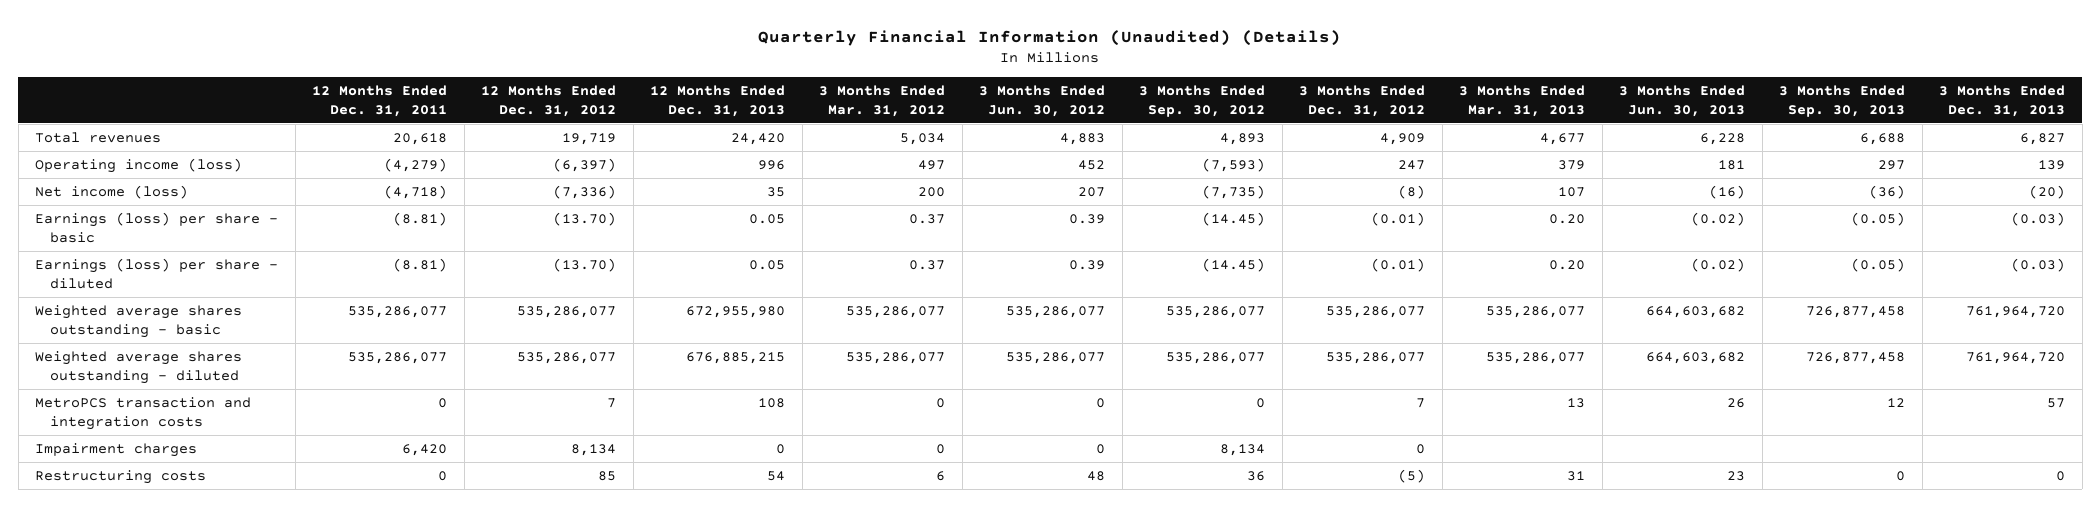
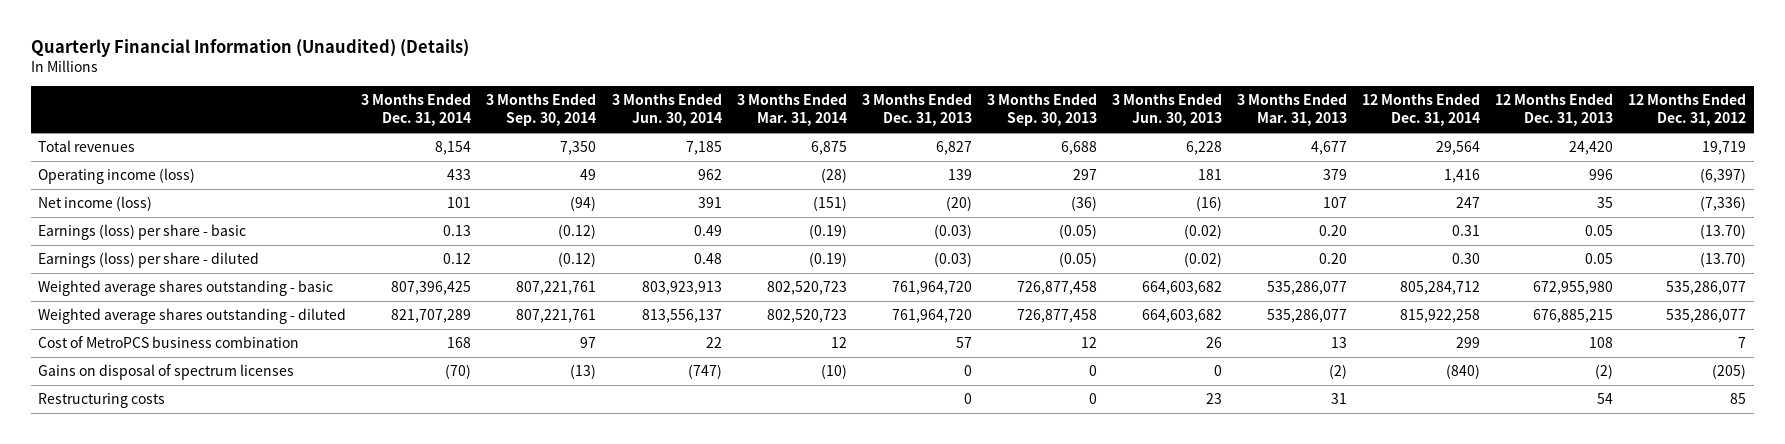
[312,84,448,117] 12 Months Ended Dec. 31, 2011 -> none
[819,84,946,117] 3 Months Ended Mar. 31, 2012 -> none
[979,84,1106,117] 3 Months Ended Jun. 30, 2012 -> none
[1139,84,1266,117] 3 Months Ended Sep. 30, 2012 -> none
[1299,84,1426,117] 3 Months Ended Dec. 31, 2012 -> none
none -> [361,93,472,127] 3 Months Ended Dec. 31, 2014
none -> [486,93,597,127] 3 Months Ended Sep. 30, 2014
none -> [611,93,722,127] 3 Months Ended Jun. 30, 2014
none -> [736,93,847,127] 3 Months Ended Mar. 31, 2014
none -> [1362,93,1481,127] 12 Months Ended Dec. 31, 2014
[35,443,198,458] Impairment charges -> none
[35,397,252,430] MetroPCS transaction and integration costs -> [38,336,300,349] Cost of MetroPCS business combination
none -> [38,364,295,381] Gains on disposal of spectrum licenses

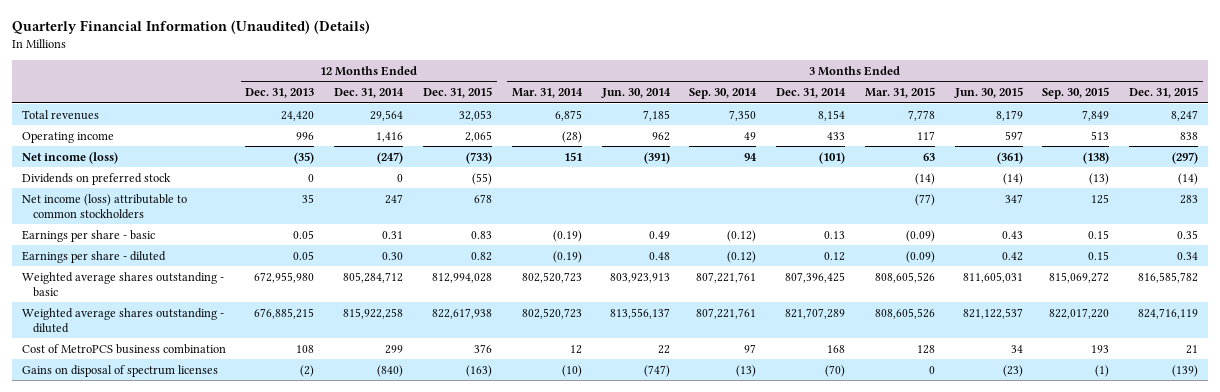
[861,93,972,127] 3 Months Ended Dec. 31, 2013 -> none
[986,93,1097,127] 3 Months Ended Sep. 30, 2013 -> none
[1111,93,1222,127] 3 Months Ended Jun. 30, 2013 -> none
[1237,93,1348,127] 3 Months Ended Mar. 31, 2013 -> none
[1628,93,1747,127] 12 Months Ended Dec. 31, 2012 -> none
none -> [423,87,493,99] Dec. 31, 2015
none -> [864,87,935,99] Mar. 31, 2015
none -> [953,87,1023,99] Jun. 30, 2015
none -> [1042,87,1110,100] Sep. 30, 2015
none -> [1129,87,1199,99] Dec. 31, 2015
[38,168,196,185] Operating income (loss) -> [21,131,114,143] Operating income
[447,197,472,209] 101 -> [819,151,846,164] (101)
[570,196,597,212] (94) -> [744,152,758,161] 94
[697,197,722,209] 391 -> [643,151,670,164] (391)
[812,196,847,212] (151) -> [563,151,582,161] 151
[1456,197,1481,209] 247 -> [377,151,404,164] (247)
[1597,197,1614,209] 35 -> [294,151,315,164] (35)
none -> [21,172,171,185] Dividends on preferred stock
none -> [21,193,187,219] Net income (loss) attributable to common stockholders
[38,224,247,241] Earnings (loss) per share - basic -> [21,229,155,242] Earnings per share - basic
[38,252,260,269] Earnings (loss) per share - diluted -> [21,250,166,263] Earnings per share - diluted
[38,393,166,409] Restructuring costs -> none

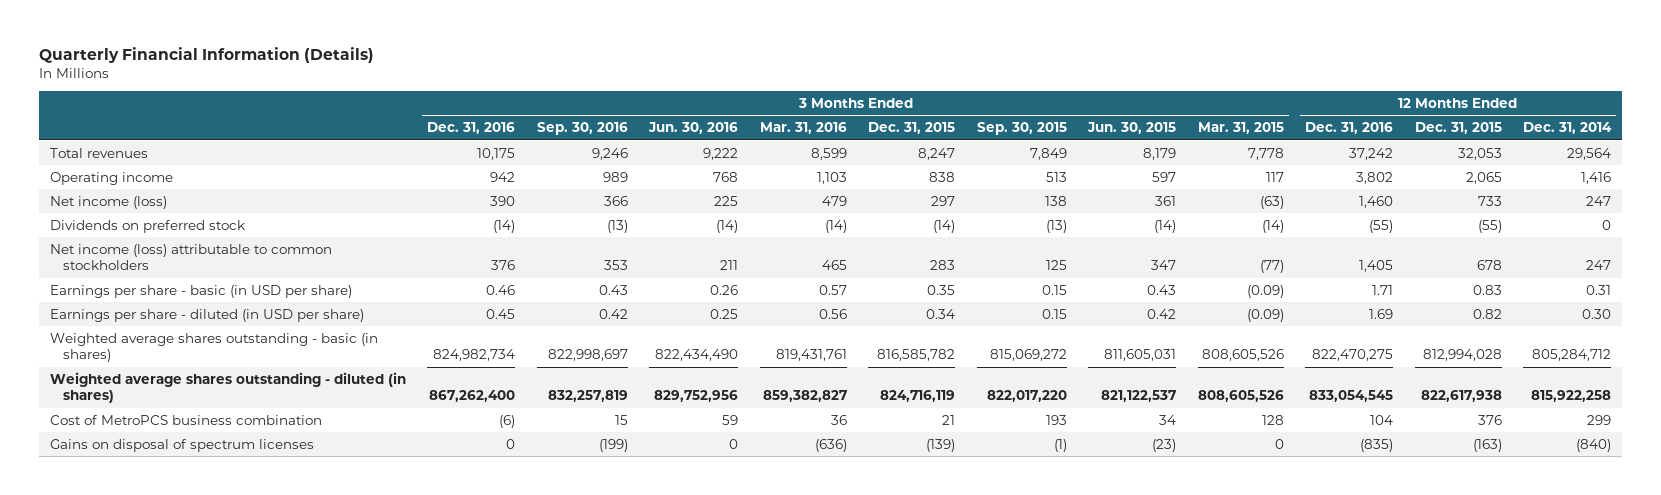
[11,20,370,35] Quarterly Financial Information (Unaudited) (Details) -> [39,46,375,63] Quarterly Financial Information (Details)
[245,88,315,99] Dec. 31, 2013 -> none
[511,88,583,99] Mar. 31, 2014 -> none
[600,88,671,99] Jun. 30, 2014 -> none
[689,88,758,100] Sep. 30, 2014 -> none
[776,88,847,99] Dec. 31, 2014 -> none
none -> [427,122,516,135] Dec. 31, 2016
none -> [536,122,628,136] Sep. 30, 2016
none -> [648,122,739,135] Jun. 30, 2016
none -> [759,122,847,135] Mar. 31, 2016
none -> [1305,122,1394,135] Dec. 31, 2016
[377,151,404,164] (247) -> [1586,195,1612,206] 247
[466,151,493,164] (733) -> [1477,195,1502,206] 733
[922,152,935,161] 63 -> [1259,195,1284,209] (63)
[996,151,1023,164] (361) -> [1155,195,1177,206] 361
[1083,151,1110,164] (138) -> [1044,195,1067,206] 138
[1172,151,1199,164] (297) -> [931,195,956,206] 297
[21,229,155,242] Earnings per share - basic -> [49,284,352,298] Earnings per share - basic (in USD per share)
[21,250,166,263] Earnings per share - diluted -> [49,308,364,322] Earnings per share - diluted (in USD per share)
[21,271,224,297] Weighted average shares outstanding - basic -> [49,332,378,363] Weighted average shares outstanding - basic (in shares)
[21,307,224,333] Weighted average shares outstanding - diluted -> [49,371,406,404] Weighted average shares outstanding - diluted (in shares)

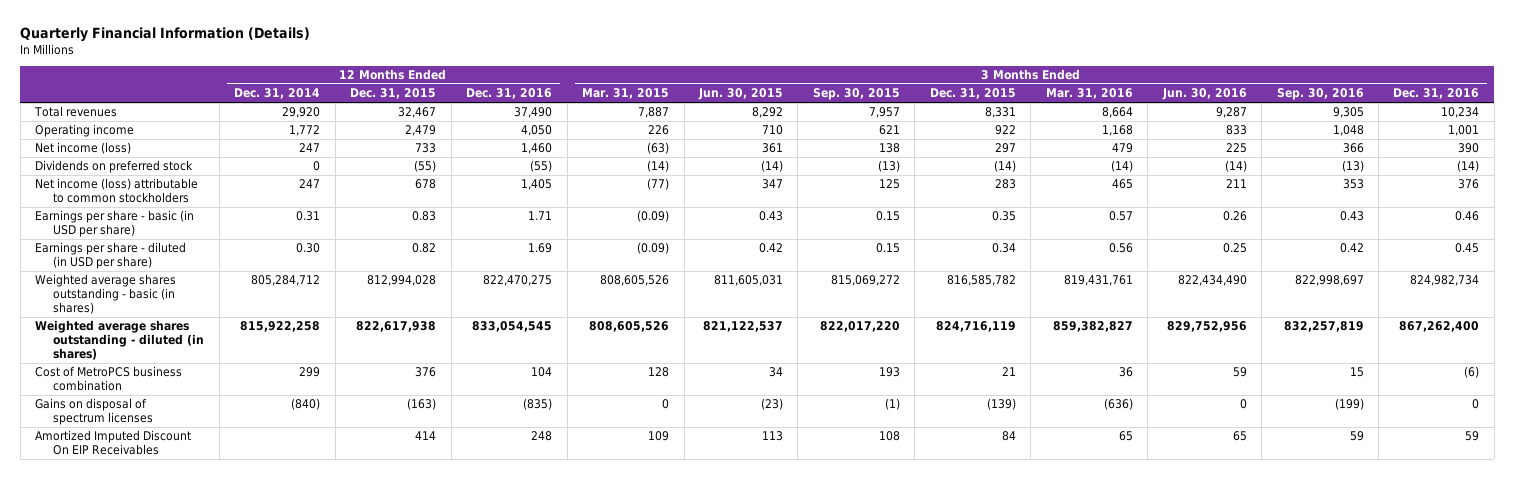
[477,147,516,160] 10,175 -> [1441,107,1480,119] 10,234
[591,147,628,160] 9,246 -> [1332,107,1364,119] 9,305
[703,147,739,160] 9,222 -> [1215,107,1247,119] 9,287
[810,147,847,160] 8,599 -> [1101,107,1133,119] 8,664
[918,147,956,160] 8,247 -> [984,107,1016,119] 8,331
[1029,147,1067,160] 7,849 -> [868,107,900,119] 7,957
[1143,147,1177,160] 8,179 -> [752,107,784,119] 8,292
[1247,147,1284,160] 7,778 -> [638,107,670,119] 7,887
[1349,147,1394,160] 37,242 -> [514,107,553,119] 37,490
[1457,147,1502,160] 32,053 -> [398,107,437,119] 32,467
[1567,147,1612,160] 29,564 -> [282,107,321,119] 29,920
[490,171,516,182] 942 -> [1448,125,1480,137] 1,001
[602,171,628,182] 989 -> [1332,125,1364,137] 1,048
[713,171,739,182] 768 -> [1225,125,1247,136] 833
[816,171,847,184] 1,103 -> [1101,125,1133,137] 1,168
[929,171,956,182] 838 -> [994,125,1016,136] 922
[1045,171,1067,182] 513 -> [878,125,900,136] 621
[1152,171,1177,182] 597 -> [762,125,784,136] 710
[1265,171,1284,182] 117 -> [648,125,670,136] 226
[1356,171,1394,184] 3,802 -> [521,125,553,137] 4,050
[1465,171,1502,184] 2,065 -> [405,125,437,137] 2,479
[1581,171,1612,184] 1,416 -> [289,125,321,137] 1,772
none -> [35,430,192,456] Amortized Imputed Discount On EIP Receivables

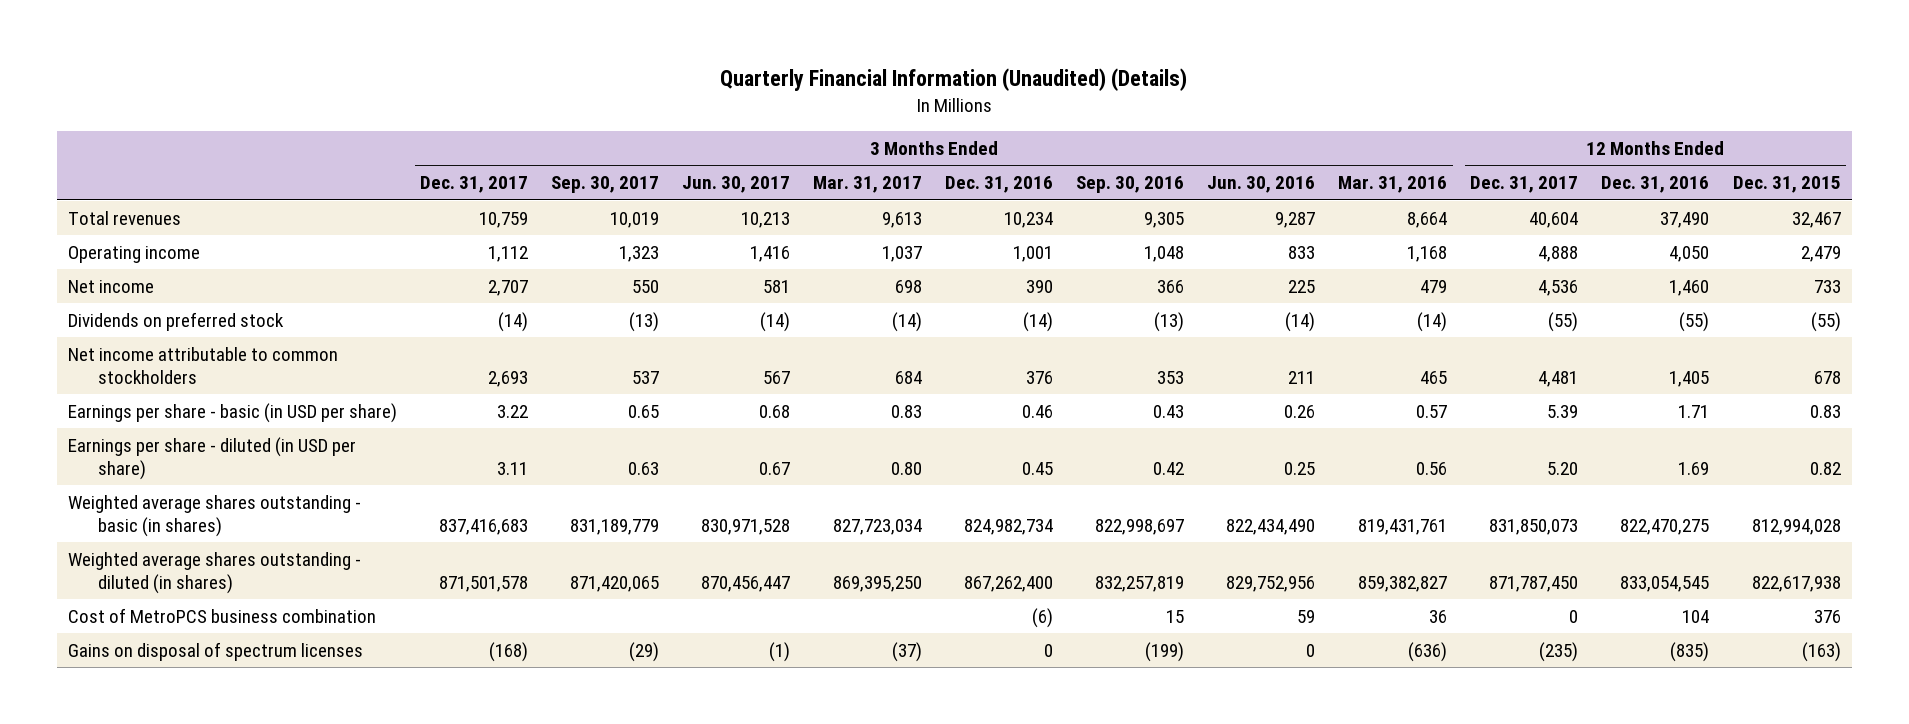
[20,27,311,43] Quarterly Financial Information (Details) -> [720,68,1188,92] Quarterly Financial Information (Unaudited) (Details)
[234,88,321,100] Dec. 31, 2014 -> none
[582,88,670,100] Mar. 31, 2015 -> none
[698,88,784,101] Jun. 30, 2015 -> none
[812,88,900,101] Sep. 30, 2015 -> none
[929,88,1016,100] Dec. 31, 2015 -> none
none -> [420,176,529,194] Dec. 31, 2017
none -> [551,176,660,194] Sep. 30, 2017
none -> [682,176,791,194] Jun. 30, 2017
none -> [813,176,923,194] Mar. 31, 2017
none -> [1470,176,1579,194] Dec. 31, 2017
[35,142,132,155] Net income (loss) -> [68,279,155,293] Net income
[35,178,199,204] Net income (loss) attributable to common stockholders -> [68,346,339,384] Net income attributable to common stockholders
[35,430,192,456] Amortized Imputed Discount On EIP Receivables -> none

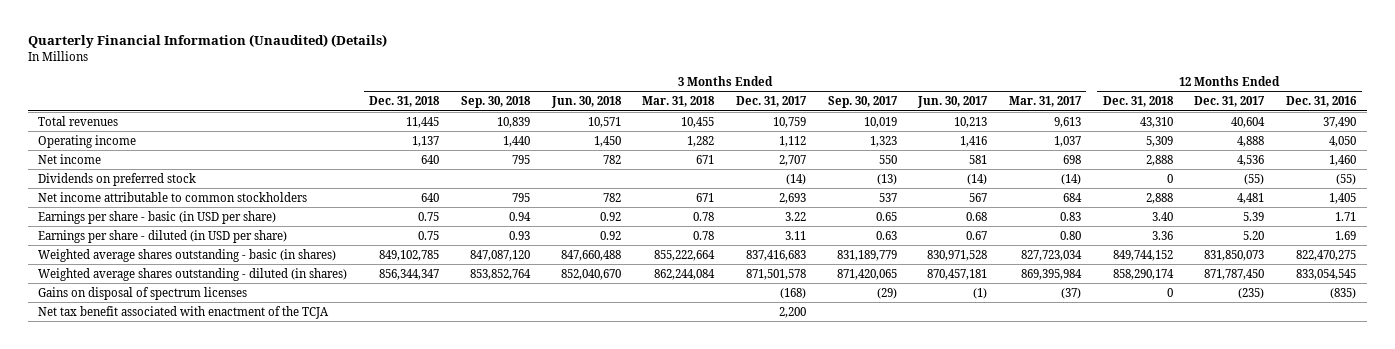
[945,176,1054,194] Dec. 31, 2016 -> none
[1076,176,1185,194] Sep. 30, 2016 -> none
[1207,176,1316,194] Jun. 30, 2016 -> none
[1338,176,1448,194] Mar. 31, 2016 -> none
[1732,176,1841,194] Dec. 31, 2015 -> none
none -> [369,96,441,108] Dec. 31, 2018
none -> [460,96,531,109] Sep. 30, 2018
none -> [550,96,622,109] Jun. 30, 2018
none -> [642,96,716,108] Mar. 31, 2018
none -> [1102,96,1174,108] Dec. 31, 2018
[68,607,377,623] Cost of MetroPCS business combination -> none
[701,575,791,592] 870,456,447 -> [927,268,988,280] 870,457,181
[833,575,923,592] 869,395,250 -> [1021,268,1083,280] 869,395,984
none -> [38,305,330,319] Net tax benefit associated with enactment of the TCJA

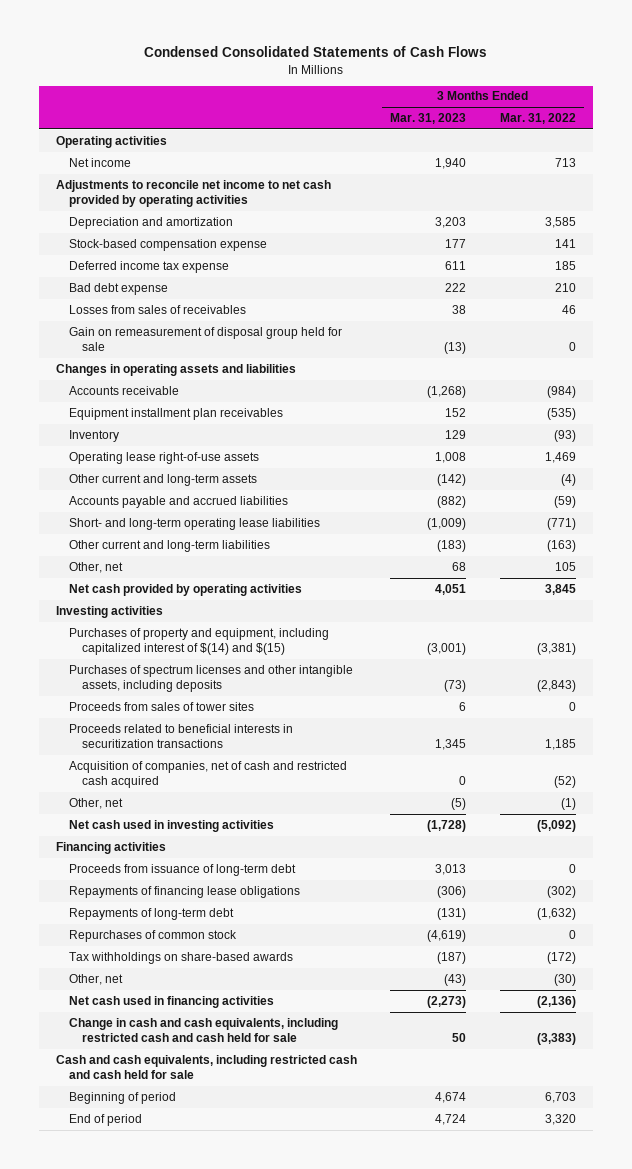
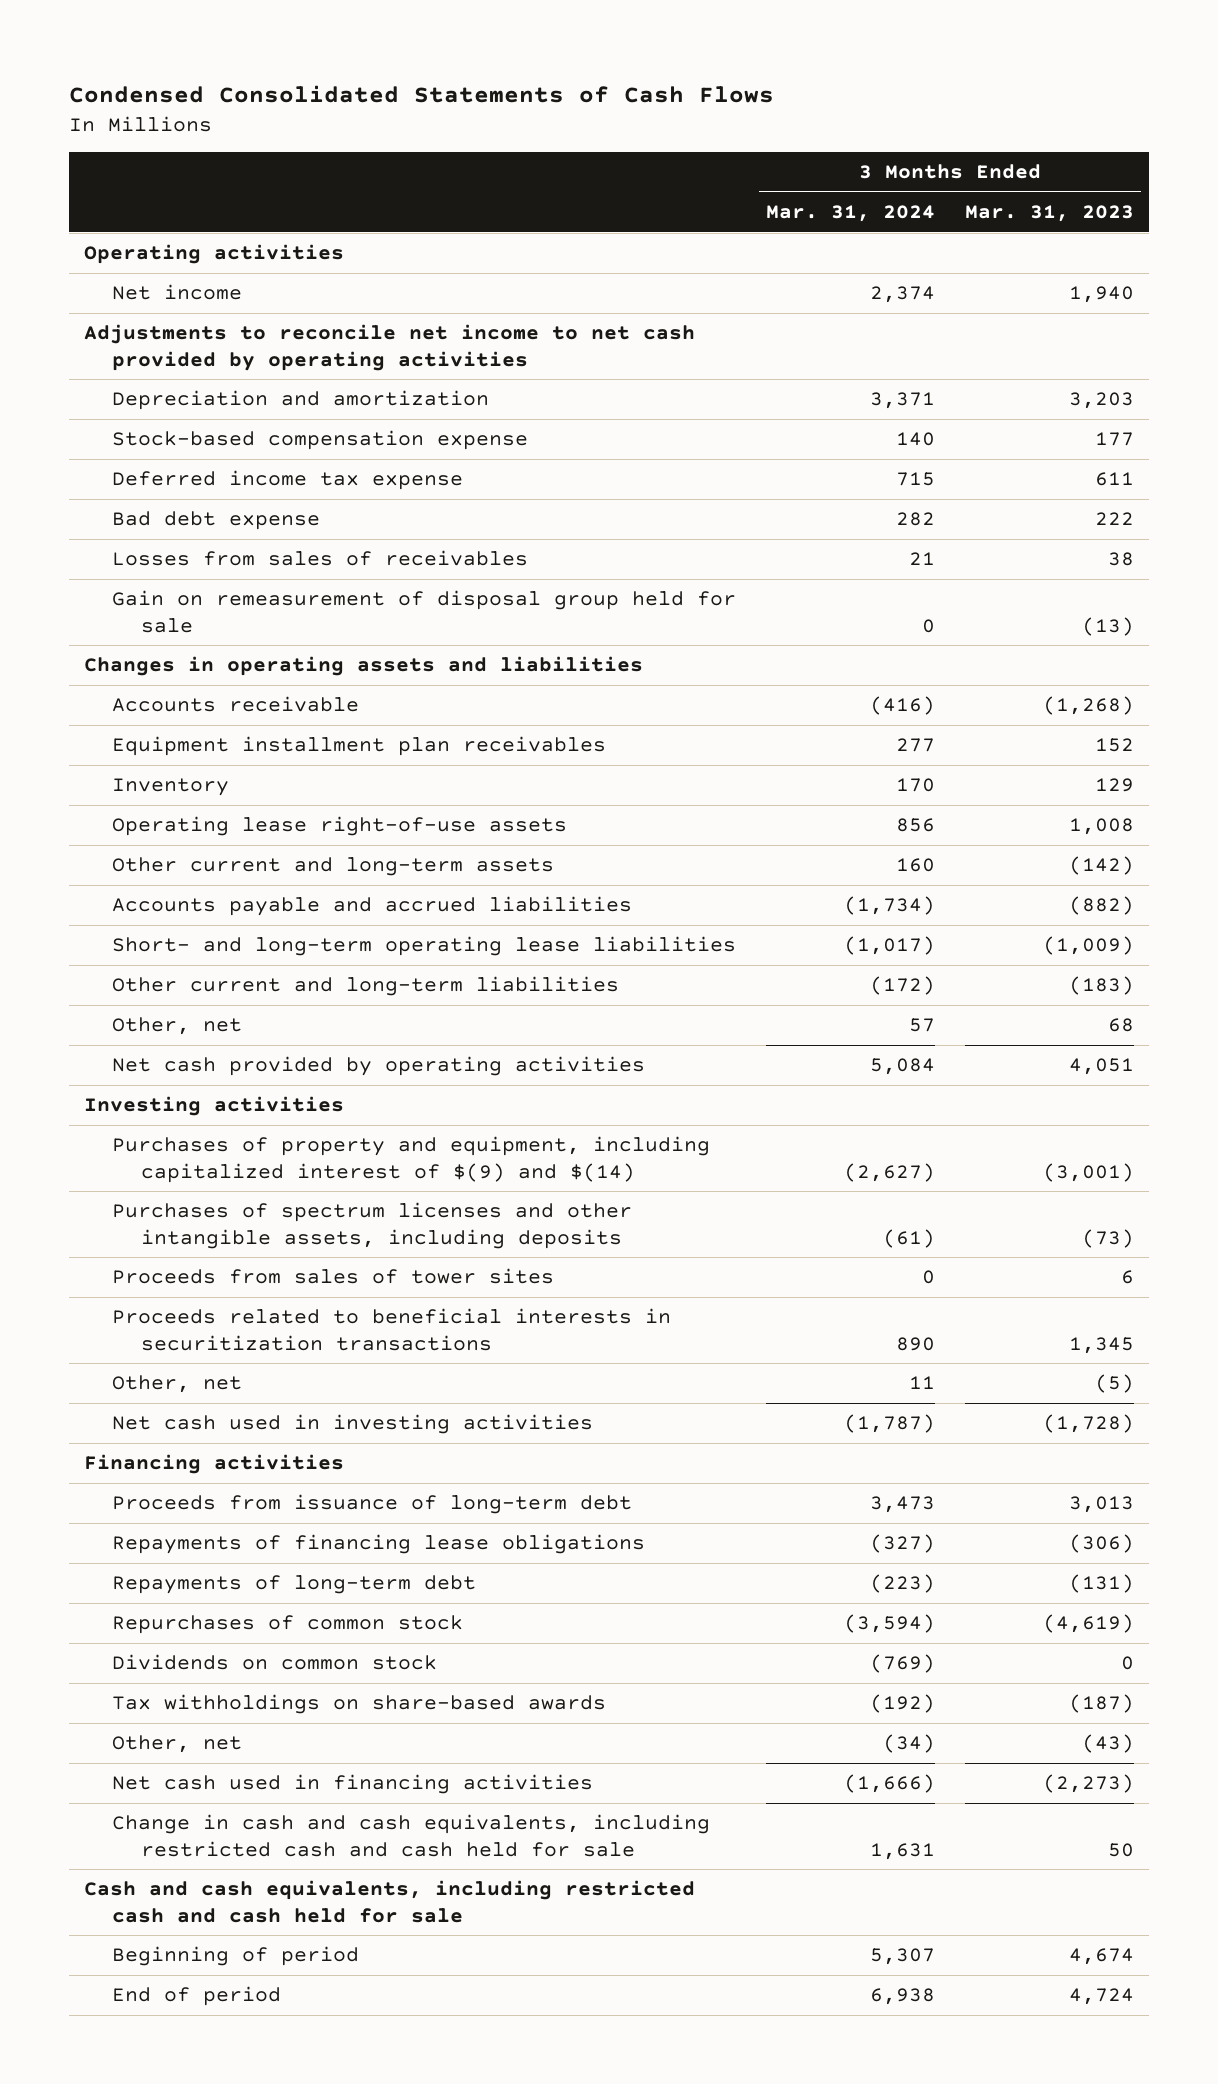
[499,113,576,125] Mar. 31, 2022 -> none
none -> [765,205,935,223] Mar. 31, 2024
[68,627,329,656] Purchases of property and equipment, including capitalized interest of $(14) and $(15) -> [112,1136,711,1183] Purchases of property and equipment, including capitalized interest of $(9) and $(14)
[68,760,347,789] Acquisition of companies, net of cash and restricted cash acquired -> none
none -> [112,1654,438,1671] Dividends on common stock

